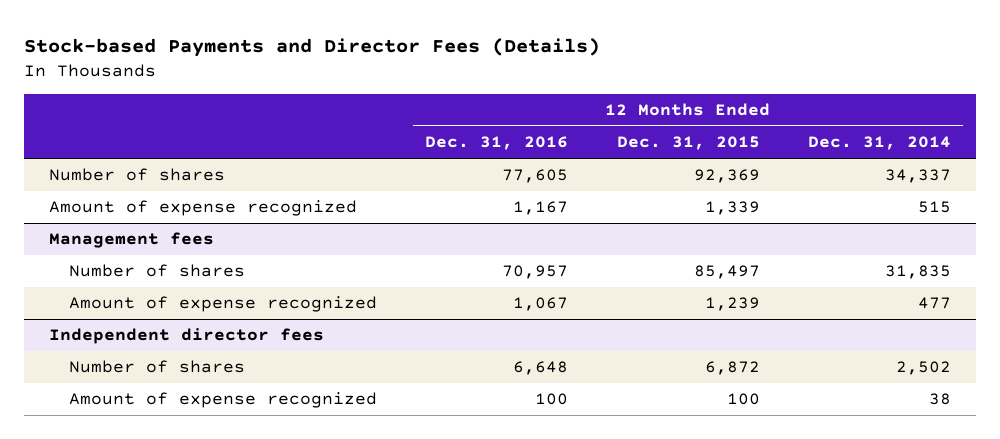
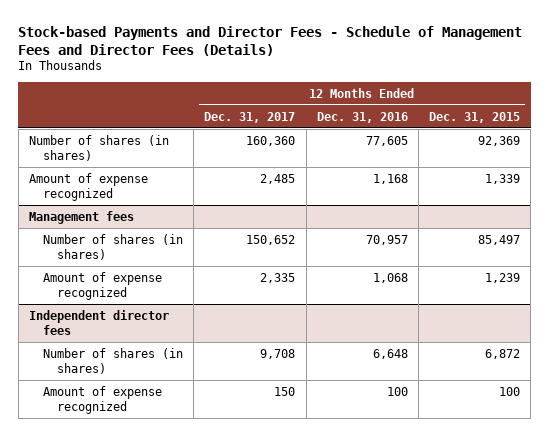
[24,37,601,57] Stock-based Payments and Director Fees (Details) -> [18,25,523,56] Stock-based Payments and Director Fees - Schedule of Management Fees and Director Fees (Details)
[808,136,952,151] Dec. 31, 2014 -> none
none -> [204,111,296,123] Dec. 31, 2017
[48,168,225,182] Number of shares -> [29,134,170,161] Number of shares (in shares)
[513,201,569,216] 1,167 -> [372,173,408,184] 1,168
[68,264,245,278] Number of shares -> [43,233,184,260] Number of shares (in shares)
[513,297,569,312] 1,067 -> [372,272,408,283] 1,068
[68,360,245,374] Number of shares -> [43,347,184,374] Number of shares (in shares)

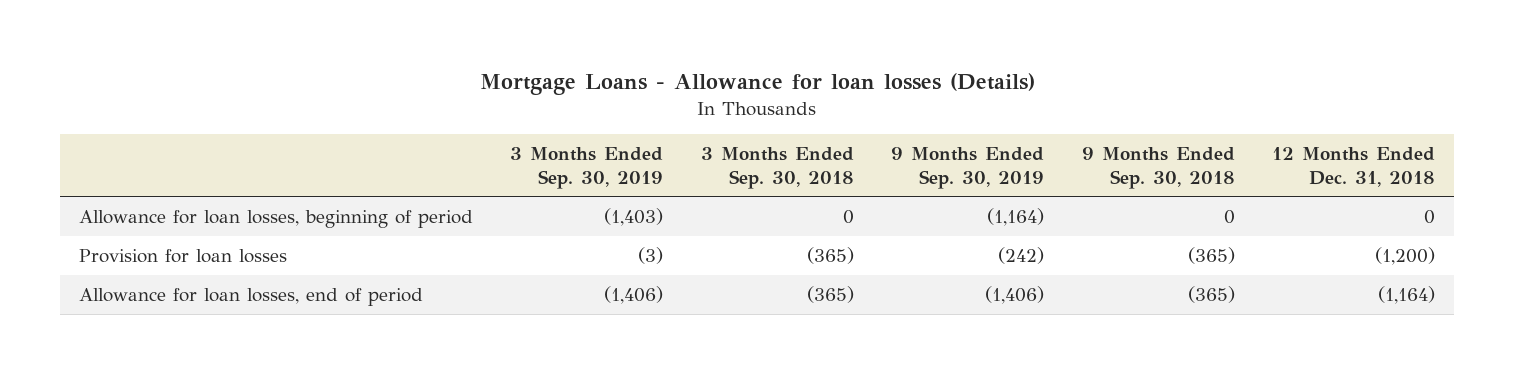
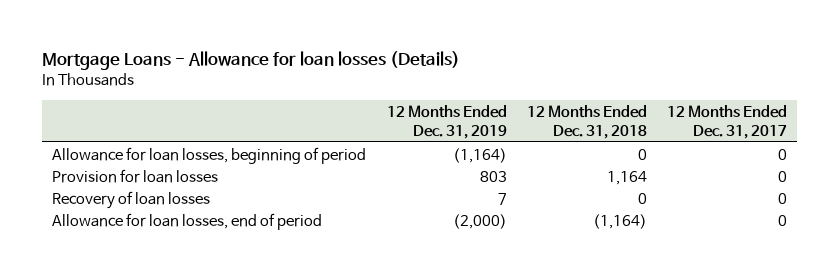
[510,146,664,189] 3 Months Ended Sep. 30, 2019 -> none
[700,146,854,189] 3 Months Ended Sep. 30, 2018 -> none
[891,146,1045,189] 9 Months Ended Sep. 30, 2019 -> none
[1081,146,1235,189] 9 Months Ended Sep. 30, 2018 -> none
none -> [386,104,507,139] 12 Months Ended Dec. 31, 2019
none -> [666,104,787,139] 12 Months Ended Dec. 31, 2017
[1375,246,1436,265] (1,200) -> [606,170,647,185] 1,164
none -> [52,190,211,209] Recovery of loan losses

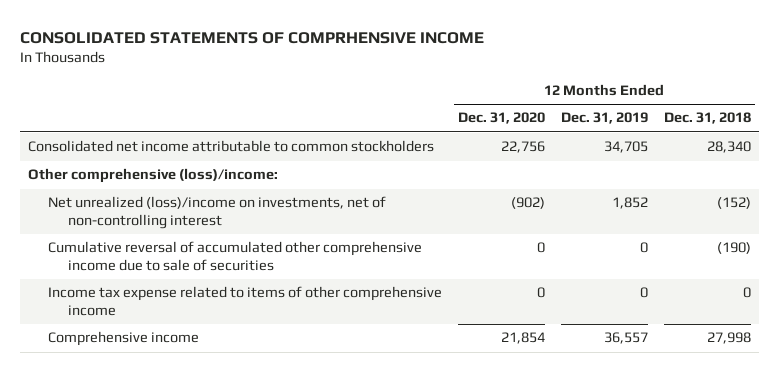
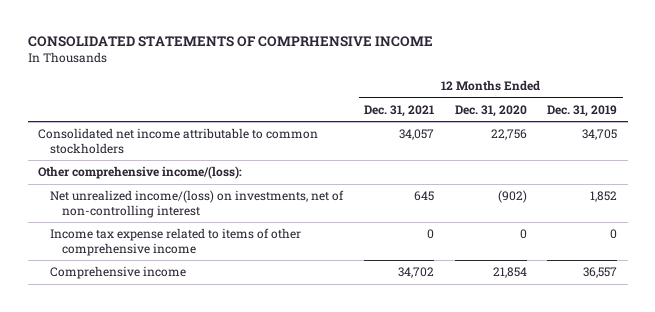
[663,112,751,125] Dec. 31, 2018 -> none
none -> [363,104,434,117] Dec. 31, 2021
[47,241,422,271] Cumulative reversal of accumulated other comprehensive income due to sale of securities -> none
[28,168,279,184] Other comprehensive (loss)/income: -> [37,166,242,180] Other comprehensive income/(loss):
[47,196,386,229] Net unrealized (loss)/income on investments, net of non-controlling interest -> [50,190,345,218] Net unrealized income/(loss) on investments, net of non-controlling interest

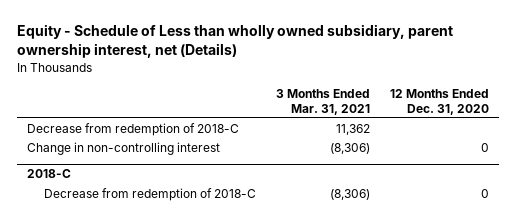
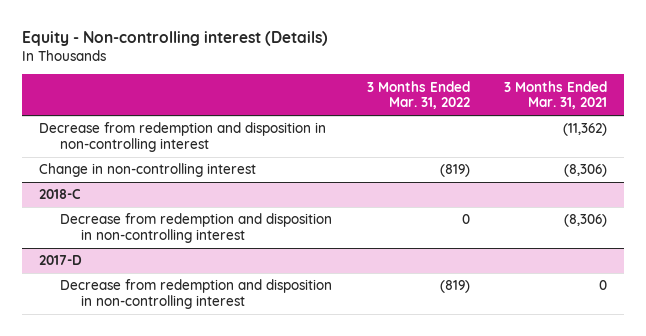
[17,24,454,59] Equity - Schedule of Less than wholly owned subsidiary, parent ownership interest, net (Details) -> [22,30,329,46] Equity - Non-controlling interest (Details)
[390,88,490,115] 12 Months Ended Dec. 31, 2020 -> none
none -> [366,80,470,110] 3 Months Ended Mar. 31, 2022
[27,123,240,137] Decrease from redemption of 2018-C -> [39,122,327,152] Decrease from redemption and disposition in non-controlling interest
[336,124,371,136] 11,362 -> [562,123,607,137] (11,362)
[44,188,257,202] Decrease from redemption of 2018-C -> [60,213,333,243] Decrease from redemption and disposition in non-controlling interest
none -> [39,255,83,266] 2017-D
none -> [60,279,333,309] Decrease from redemption and disposition in non-controlling interest

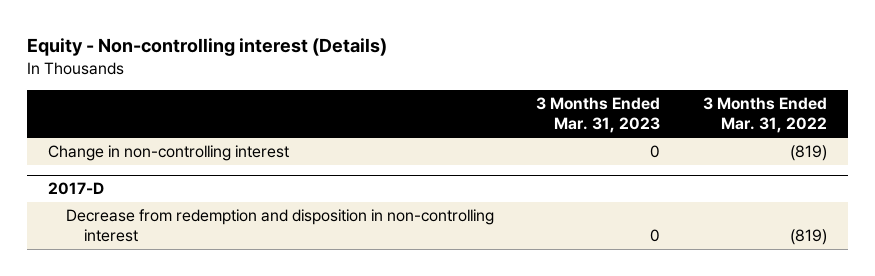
[503,80,607,110] 3 Months Ended Mar. 31, 2021 -> none
none -> [536,97,661,134] 3 Months Ended Mar. 31, 2023
[39,122,327,152] Decrease from redemption and disposition in non-controlling interest -> none
[39,189,82,200] 2018-C -> none
[60,213,333,243] Decrease from redemption and disposition in non-controlling interest -> none

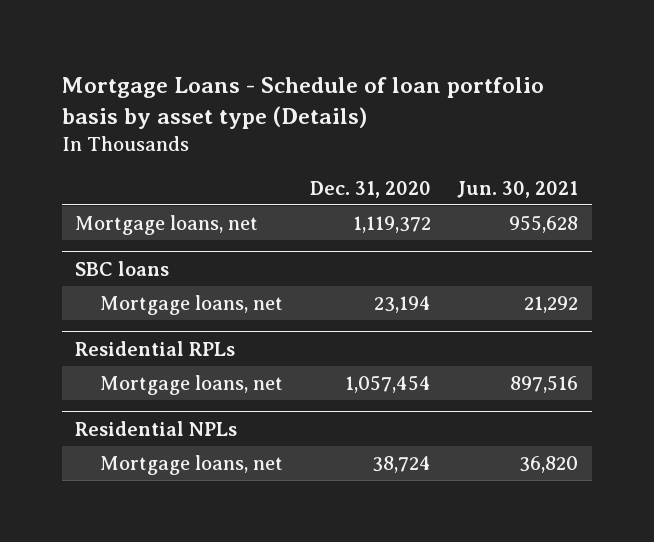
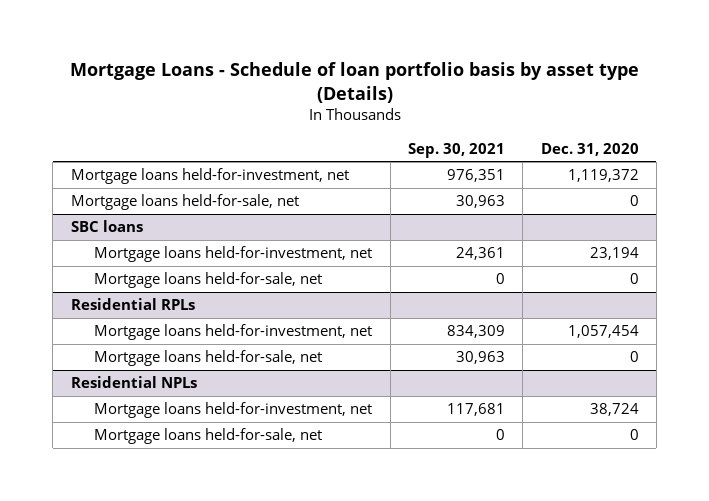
[457,180,579,198] Jun. 30, 2021 -> none
none -> [407,142,505,158] Sep. 30, 2021
[75,214,259,235] Mortgage loans, net -> [70,168,349,185] Mortgage loans held-for-investment, net
none -> [70,194,299,211] Mortgage loans held-for-sale, net
[100,294,284,315] Mortgage loans, net -> [94,246,373,263] Mortgage loans held-for-investment, net
none -> [94,272,323,289] Mortgage loans held-for-sale, net
[100,374,284,395] Mortgage loans, net -> [94,324,373,341] Mortgage loans held-for-investment, net
none -> [94,350,323,367] Mortgage loans held-for-sale, net
[100,454,284,475] Mortgage loans, net -> [94,402,373,419] Mortgage loans held-for-investment, net
none -> [94,428,323,445] Mortgage loans held-for-sale, net

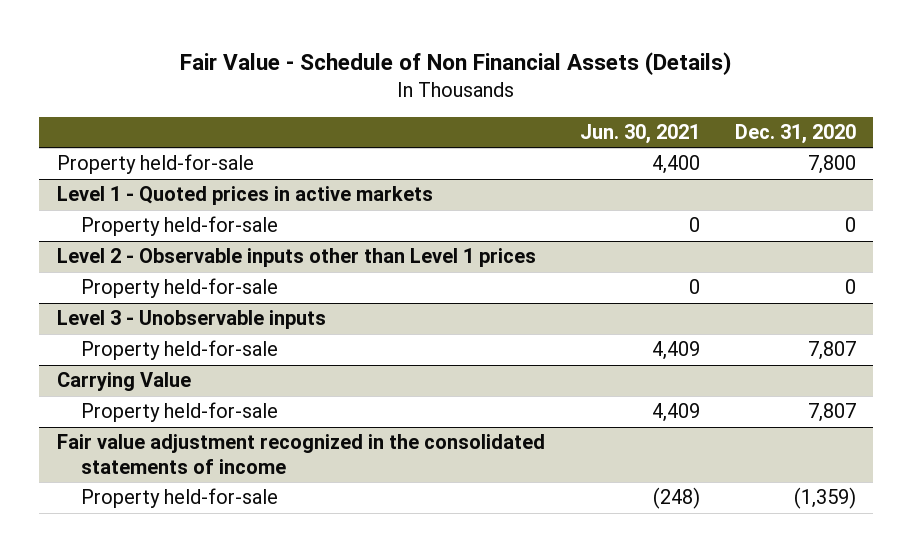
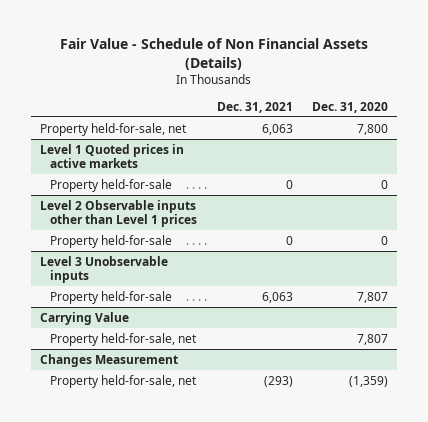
[579,123,700,144] Jun. 30, 2021 -> none
none -> [216,101,293,113] Dec. 31, 2021
[56,154,254,175] Property held-for-sale -> [40,122,188,136] Property held-for-sale, net
[56,186,433,206] Level 1 - Quoted prices in active markets -> [40,143,185,169] Level 1 Quoted prices in active markets
[56,248,536,268] Level 2 - Observable inputs other than Level 1 prices -> [40,199,198,228] Level 2 Observable inputs other than Level 1 prices
[56,310,326,330] Level 3 - Unobservable inputs -> [40,255,169,284] Level 3 Unobservable inputs
[81,402,279,423] Property held-for-sale -> [50,332,198,346] Property held-for-sale, net
[56,434,545,474] Fair value adjustment recognized in the consolidated statements of income -> [40,353,179,367] Changes Measurement
[81,488,279,509] Property held-for-sale -> [50,374,198,388] Property held-for-sale, net

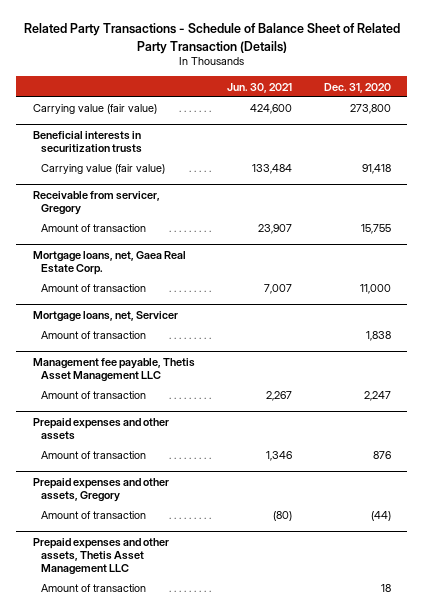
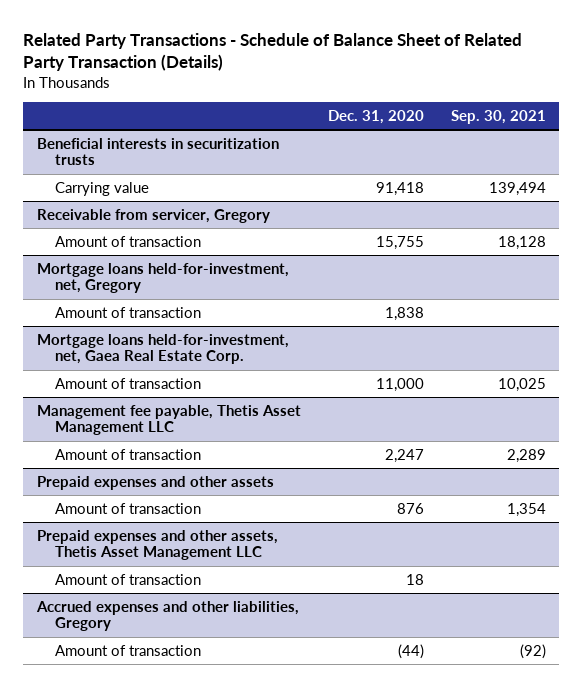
[226,82,292,93] Jun. 30, 2021 -> none
none -> [450,109,546,124] Sep. 30, 2021
[32,104,157,115] Carrying value (fair value) -> none
[41,164,166,175] Carrying value (fair value) -> [55,181,150,196] Carrying value
[32,250,186,275] Mortgage loans, net, Gaea Real Estate Corp. -> none
[41,284,147,293] Amount of transaction -> none
[32,310,178,322] Mortgage loans, net, Servicer -> none
none -> [36,262,289,294] Mortgage loans held-for-investment, net, Gregory
none -> [36,333,289,365] Mortgage loans held-for-investment, net, Gaea Real Estate Corp.
none -> [55,377,202,389] Amount of transaction
[32,477,169,502] Prepaid expenses and other assets, Gregory -> none
[41,511,147,520] Amount of transaction -> none
none -> [35,600,299,632] Accrued expenses and other liabilities, Gregory
none -> [55,644,202,656] Amount of transaction

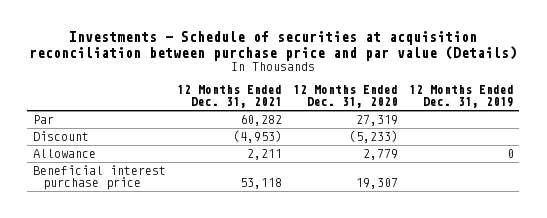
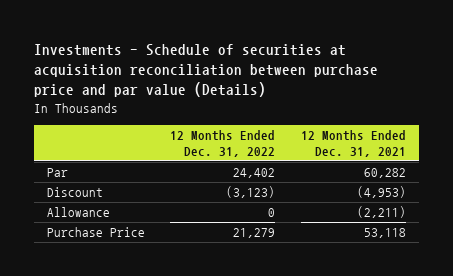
[292,85,398,108] 12 Months Ended Dec. 31, 2020 -> none
[408,85,514,108] 12 Months Ended Dec. 31, 2019 -> none
none -> [170,129,276,157] 12 Months Ended Dec. 31, 2022
[246,149,282,161] 2,211 -> [356,206,406,219] (2,211)
[32,165,166,191] Beneficial interest purchase price -> [46,227,145,238] Purchase Price

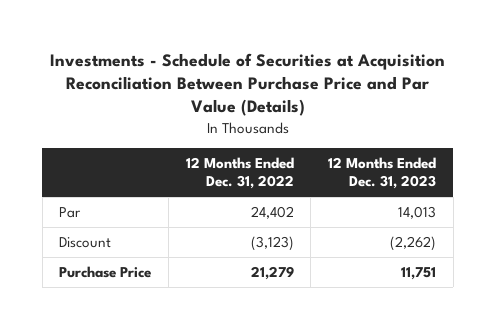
[34,44,379,98] Investments - Schedule of securities at acquisition reconciliation between purchase price and par value (Details) -> [49,52,445,117] Investments - Schedule of Securities at Acquisition Reconciliation Between Purchase Price and Par Value (Details)
[300,129,406,157] 12 Months Ended Dec. 31, 2021 -> none
none -> [327,156,436,190] 12 Months Ended Dec. 31, 2023
[46,207,110,218] Allowance -> none

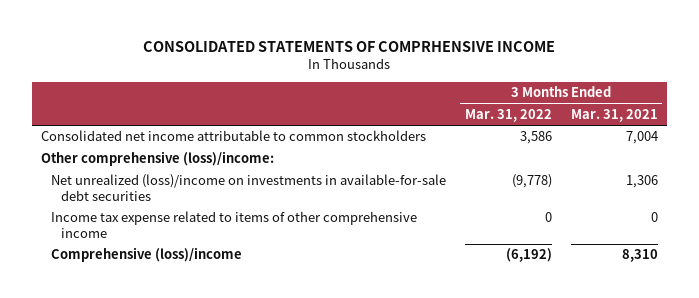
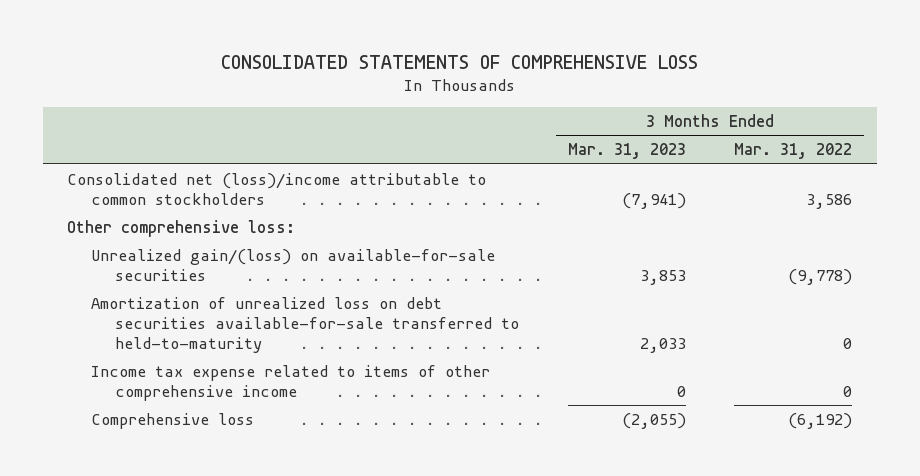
[143,40,556,52] CONSOLIDATED STATEMENTS OF COMPRHENSIVE INCOME -> [220,54,698,69] CONSOLIDATED STATEMENTS OF COMPREHENSIVE LOSS
[570,109,658,123] Mar. 31, 2021 -> none
none -> [567,143,686,160] Mar. 31, 2023
[41,130,427,142] Consolidated net income attributable to common stockholders -> [67,172,487,205] Consolidated net (loss)/income attributable to common stockholders
[41,151,275,167] Other comprehensive (loss)/income: -> [67,219,296,237] Other comprehensive loss:
[51,174,447,201] Net unrealized (loss)/income on investments in available-for-sale debt securities -> [91,248,496,281] Unrealized gain/(loss) on available-for-sale securities
none -> [91,296,520,353] Amortization of unrealized loss on debt securities available-for-sale transferred to held-to-maturity
[51,247,243,263] Comprehensive (loss)/income -> [91,412,255,429] Comprehensive loss

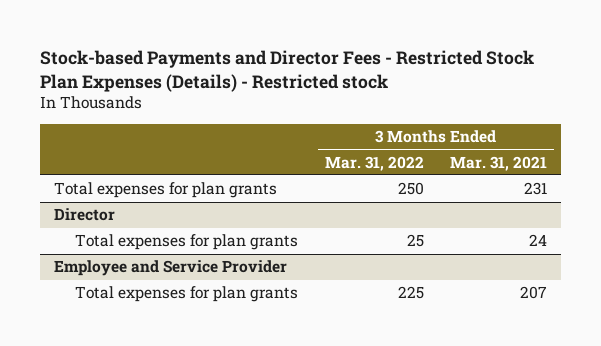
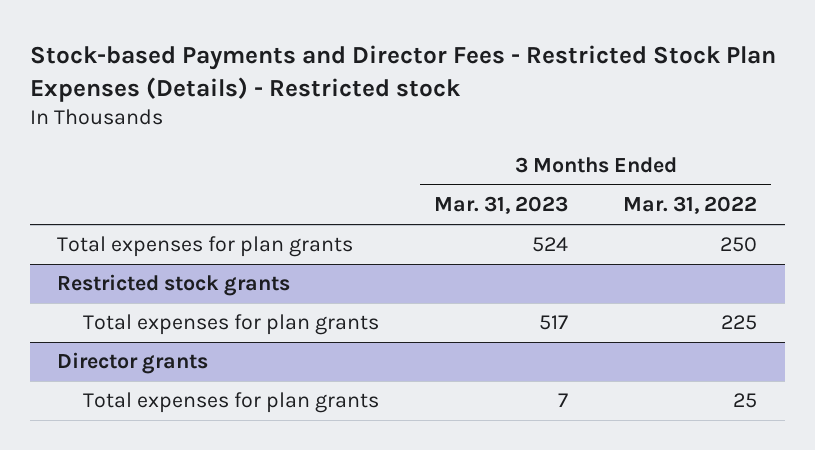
[450,155,548,171] Mar. 31, 2021 -> none
none -> [434,196,569,215] Mar. 31, 2023
[74,234,298,251] Total expenses for plan grants -> none
[53,260,287,277] Employee and Service Provider -> none
[53,208,115,222] Director -> [57,274,291,297] Restricted stock grants
none -> [57,352,209,375] Director grants
none -> [82,392,379,414] Total expenses for plan grants

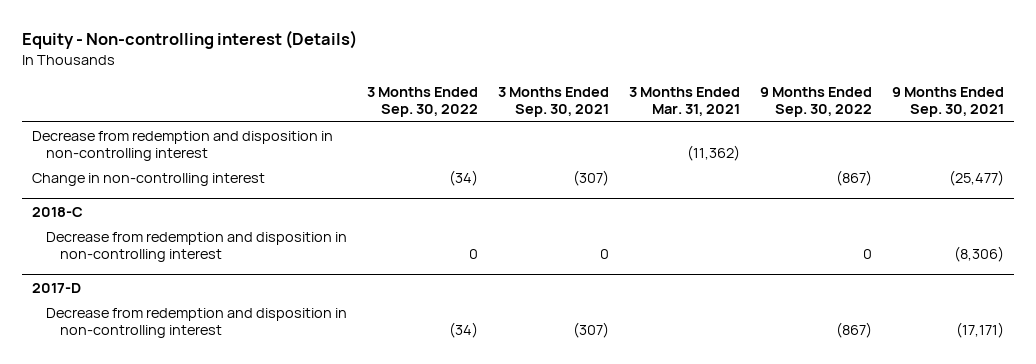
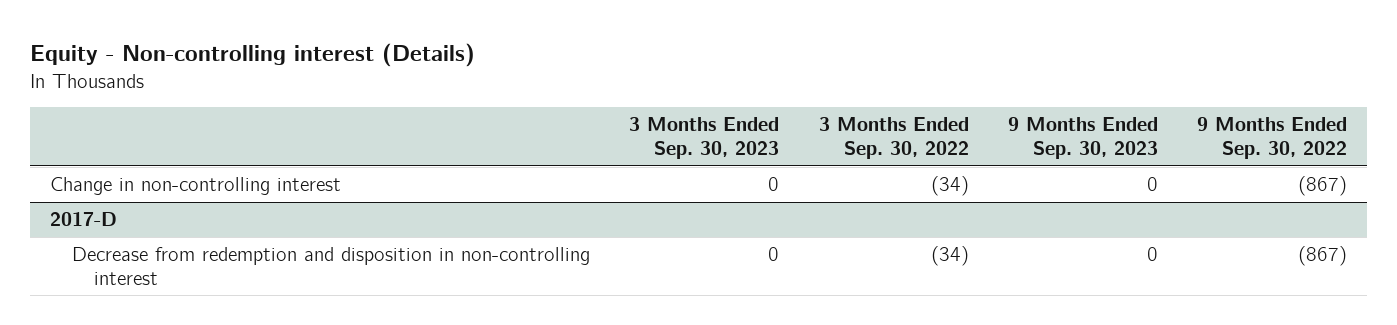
[498,87,610,118] 3 Months Ended Sep. 30, 2021 -> none
[628,87,740,117] 3 Months Ended Mar. 31, 2021 -> none
[891,87,1004,118] 9 Months Ended Sep. 30, 2021 -> none
none -> [629,117,780,160] 3 Months Ended Sep. 30, 2023
none -> [1007,117,1158,160] 9 Months Ended Sep. 30, 2023
[32,130,334,162] Decrease from redemption and disposition in non-controlling interest -> none
[32,206,84,217] 2018-C -> none
[46,231,348,263] Decrease from redemption and disposition in non-controlling interest -> none

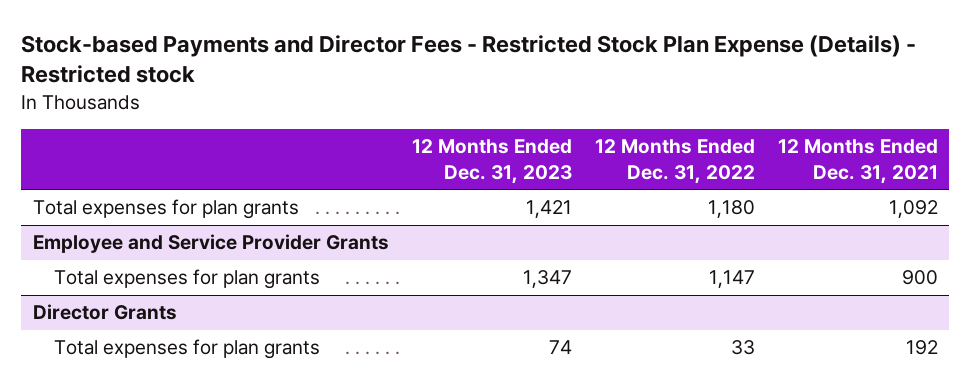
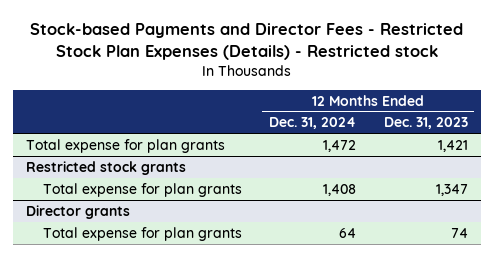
[21,34,917,84] Stock-based Payments and Director Fees - Restricted Stock Plan Expense (Details) - Restricted stock -> [29,22,463,60] Stock-based Payments and Director Fees - Restricted Stock Plan Expenses (Details) - Restricted stock
[594,139,755,184] 12 Months Ended Dec. 31, 2022 -> none
[777,139,938,184] 12 Months Ended Dec. 31, 2021 -> none
none -> [269,117,357,130] Dec. 31, 2024
[32,199,299,220] Total expenses for plan grants -> [26,138,226,153] Total expense for plan grants
[32,234,389,254] Employee and Service Provider Grants -> [26,160,187,175] Restricted stock grants
[53,269,320,290] Total expenses for plan grants -> [42,182,242,197] Total expense for plan grants
[32,304,177,321] Director Grants -> [26,204,131,219] Director grants
[53,339,320,360] Total expenses for plan grants -> [42,226,242,241] Total expense for plan grants

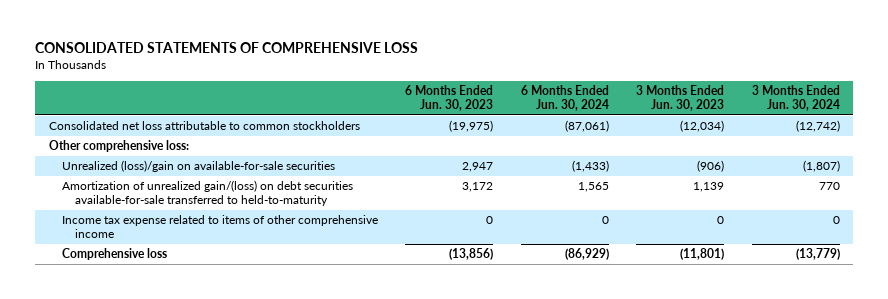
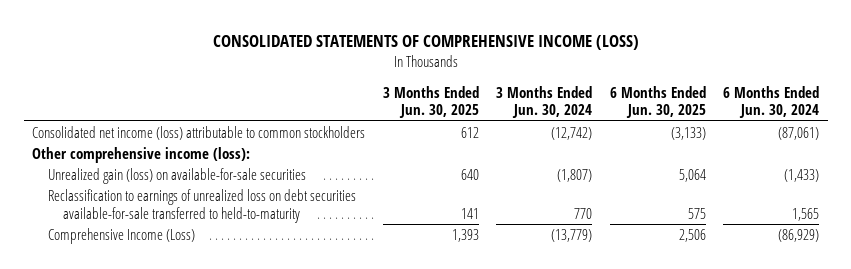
[34,42,418,54] CONSOLIDATED STATEMENTS OF COMPREHENSIVE LOSS -> [212,34,639,50] CONSOLIDATED STATEMENTS OF COMPREHENSIVE INCOME (LOSS)
[405,85,494,112] 6 Months Ended Jun. 30, 2023 -> none
[636,85,725,112] 3 Months Ended Jun. 30, 2023 -> none
none -> [382,85,479,119] 3 Months Ended Jun. 30, 2025
none -> [609,85,706,119] 6 Months Ended Jun. 30, 2025
[61,215,378,239] Income tax expense related to items of other comprehensive income -> none
[48,121,360,131] Consolidated net loss attributable to common stockholders -> [32,126,366,141] Consolidated net income (loss) attributable to common stockholders
[48,140,189,153] Other comprehensive loss: -> [32,147,251,164] Other comprehensive income (loss):
[61,160,335,173] Unrealized (loss)/gain on available-for-sale securities -> [47,168,306,185] Unrealized gain (loss) on available-for-sale securities
[61,180,353,207] Amortization of unrealized gain/(loss) on debt securities available-for-sale transferred to held-to-maturity -> [47,189,356,223] Reclassification to earnings of unrealized loss on debt securities available-for-sale transferred to held-to-maturity
[61,248,167,261] Comprehensive loss -> [47,228,195,245] Comprehensive Income (Loss)

